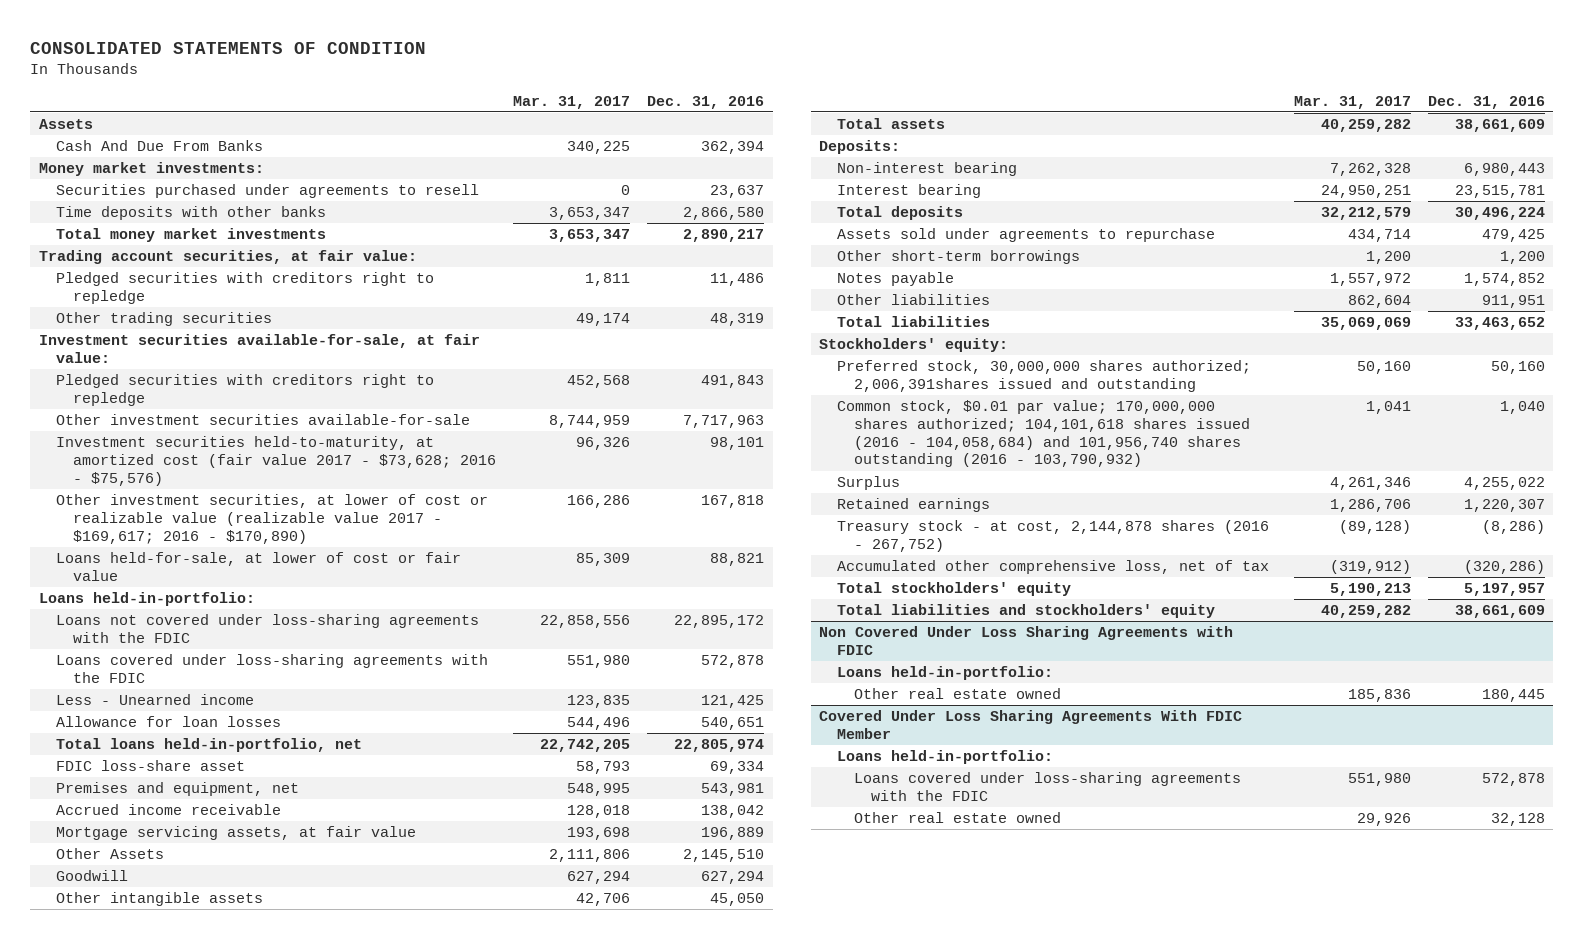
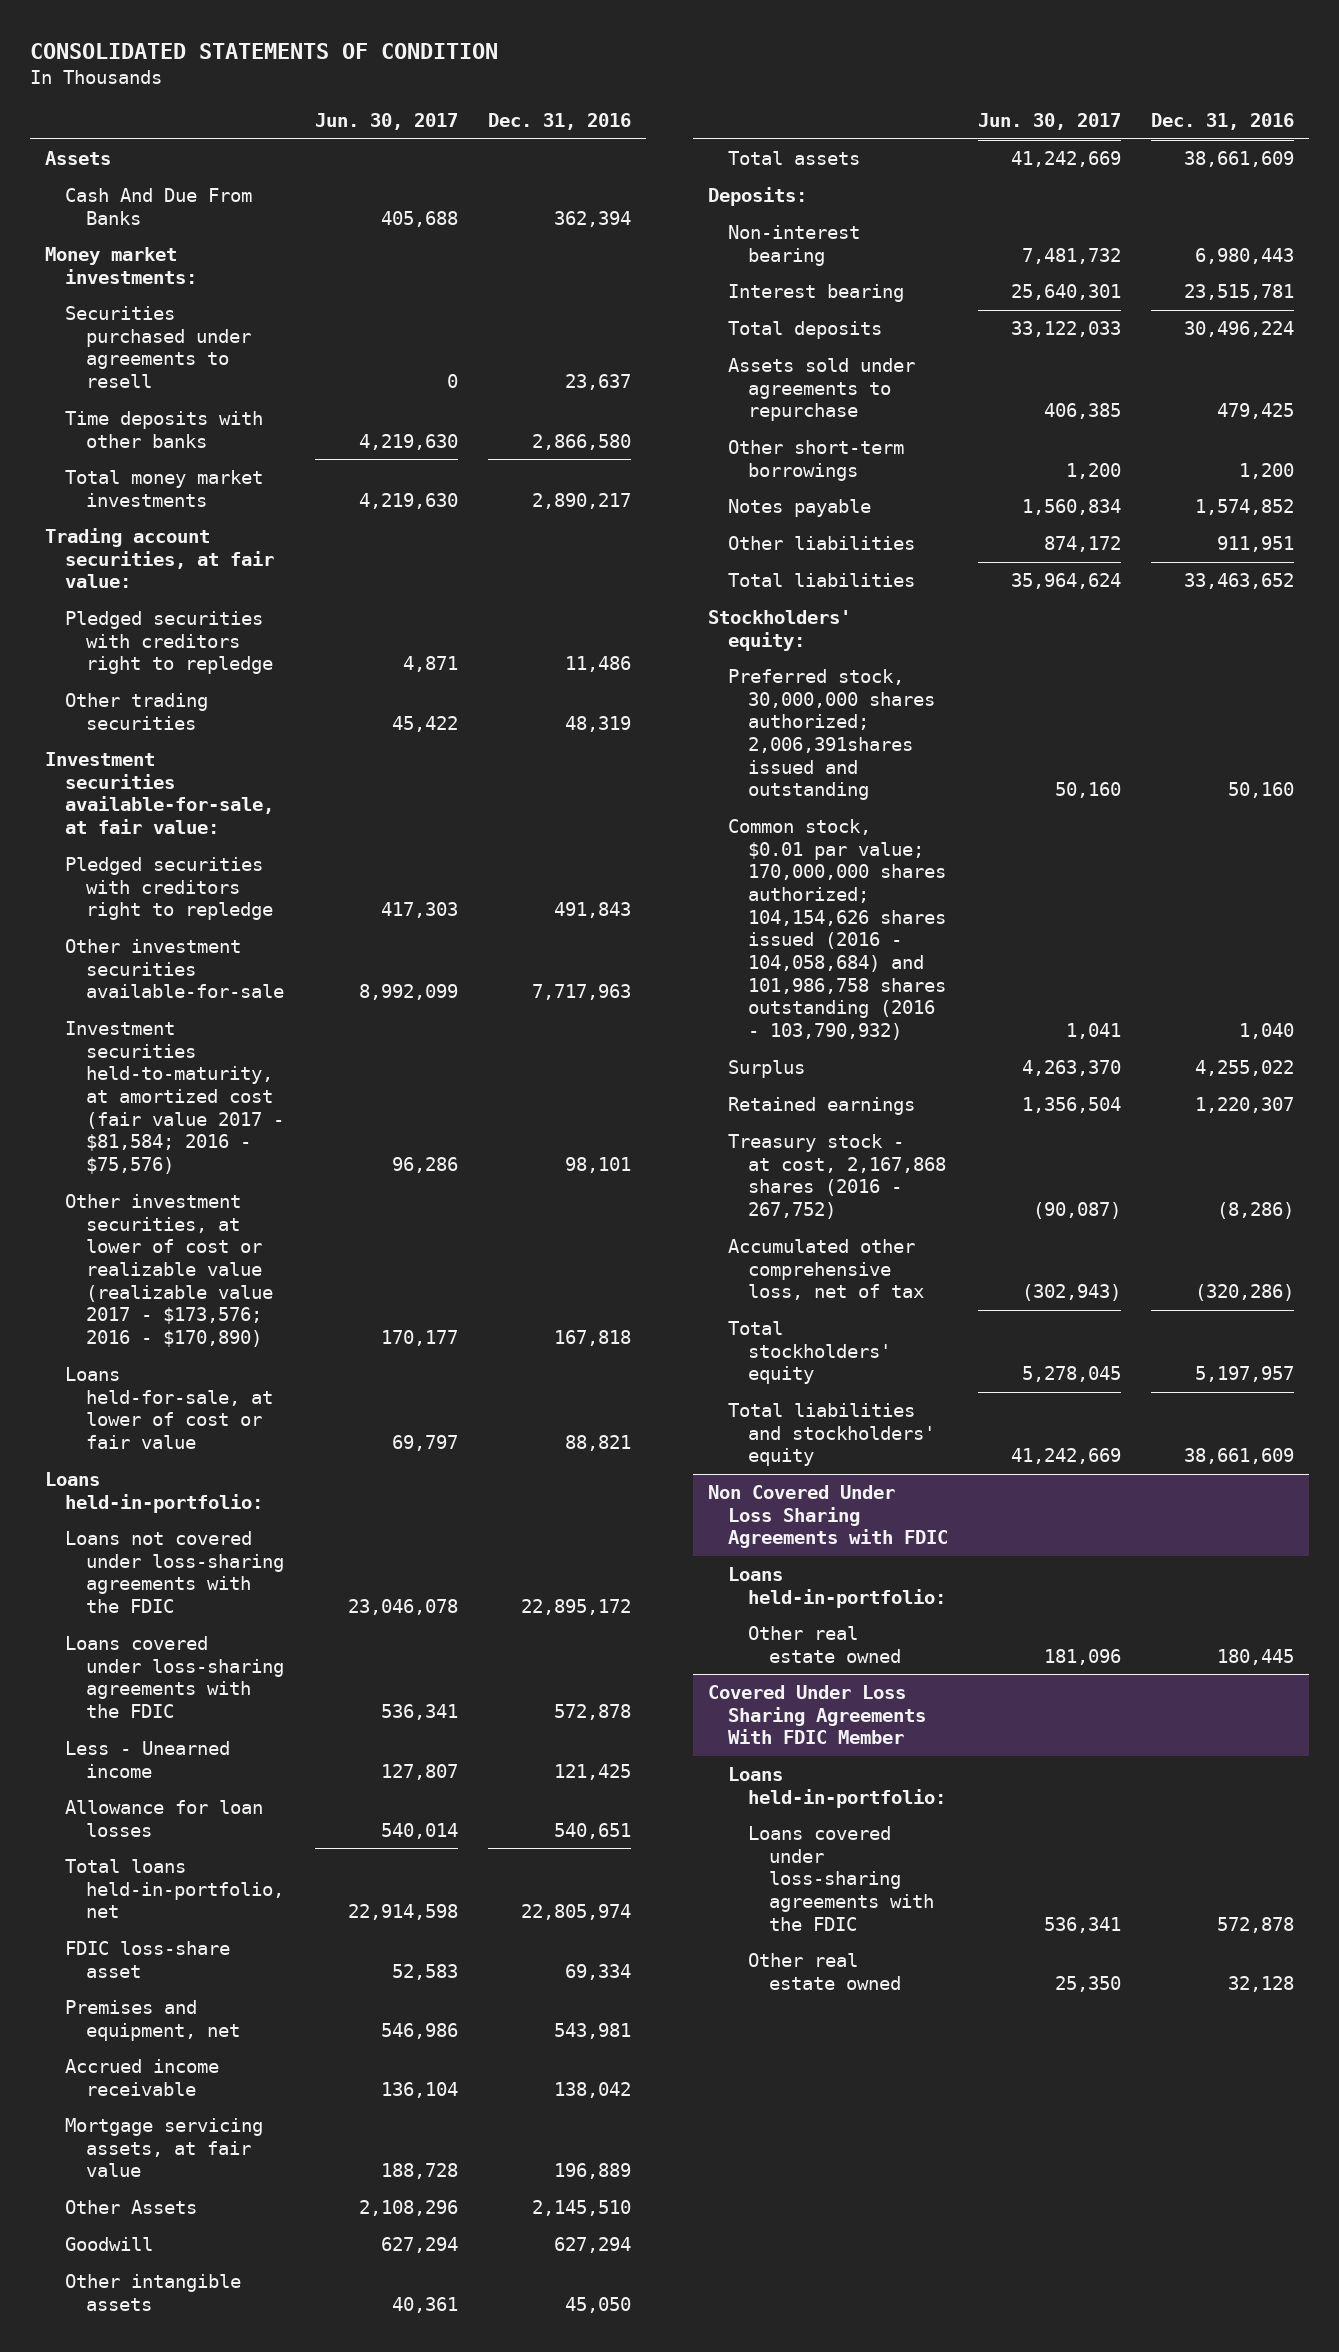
[513,95,631,109] Mar. 31, 2017 -> none
none -> [315,113,459,131] Jun. 30, 2017
[56,436,497,486] Investment securities held-to-maturity, at amortized cost (fair value 2017 - $73,628; 2016 - $75,576) -> [65,1021,284,1175] Investment securities held-to-maturity, at amortized cost (fair value 2017 - $81,584; 2016 - $75,576)
[56,494,489,544] Other investment securities, at lower of cost or realizable value (realizable value 2017 - $169,617; 2016 - $170,890) -> [65,1194,273,1348] Other investment securities, at lower of cost or realizable value (realizable value 2017 - $173,576; 2016 - $170,890)
[836,400,1250,468] Common stock, $0.01 par value; 170,000,000 shares authorized; 104,101,618 shares issued (2016 - 104,058,684) and 101,956,740 shares outstanding (2016 - 103,790,932) -> [727,819,947,1041] Common stock, $0.01 par value; 170,000,000 shares authorized; 104,154,626 shares issued (2016 - 104,058,684) and 101,986,758 shares outstanding (2016 - 103,790,932)
[836,520,1269,552] Treasury stock - at cost, 2,144,878 shares (2016 - 267,752) -> [727,1134,947,1220] Treasury stock - at cost, 2,167,868 shares (2016 - 267,752)

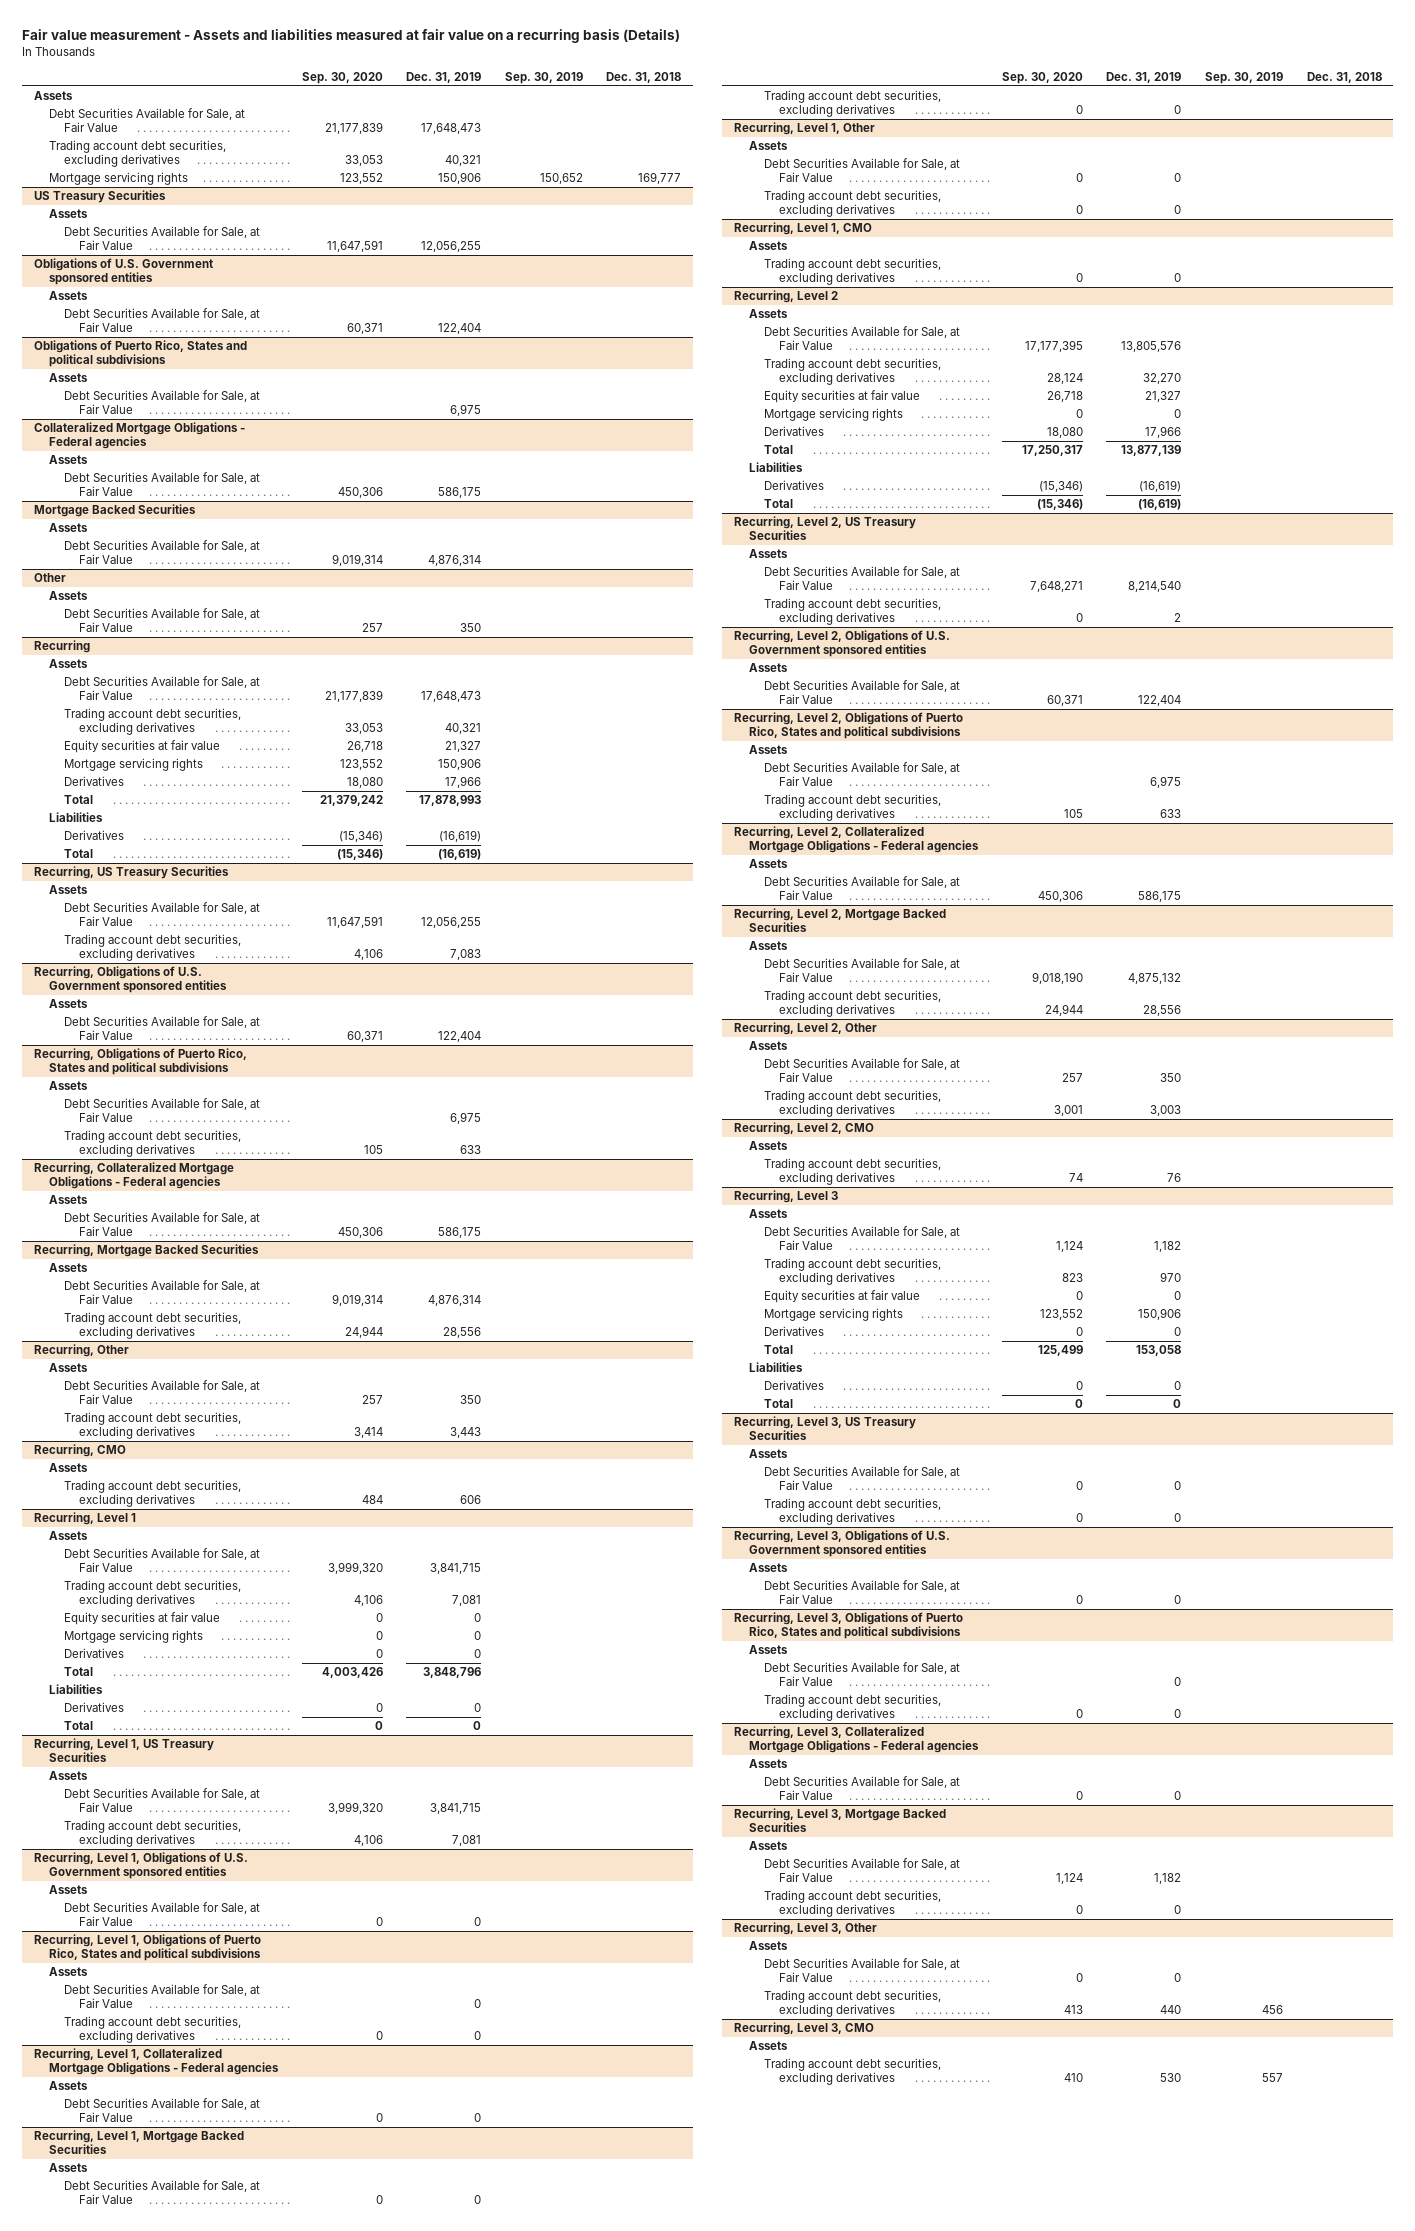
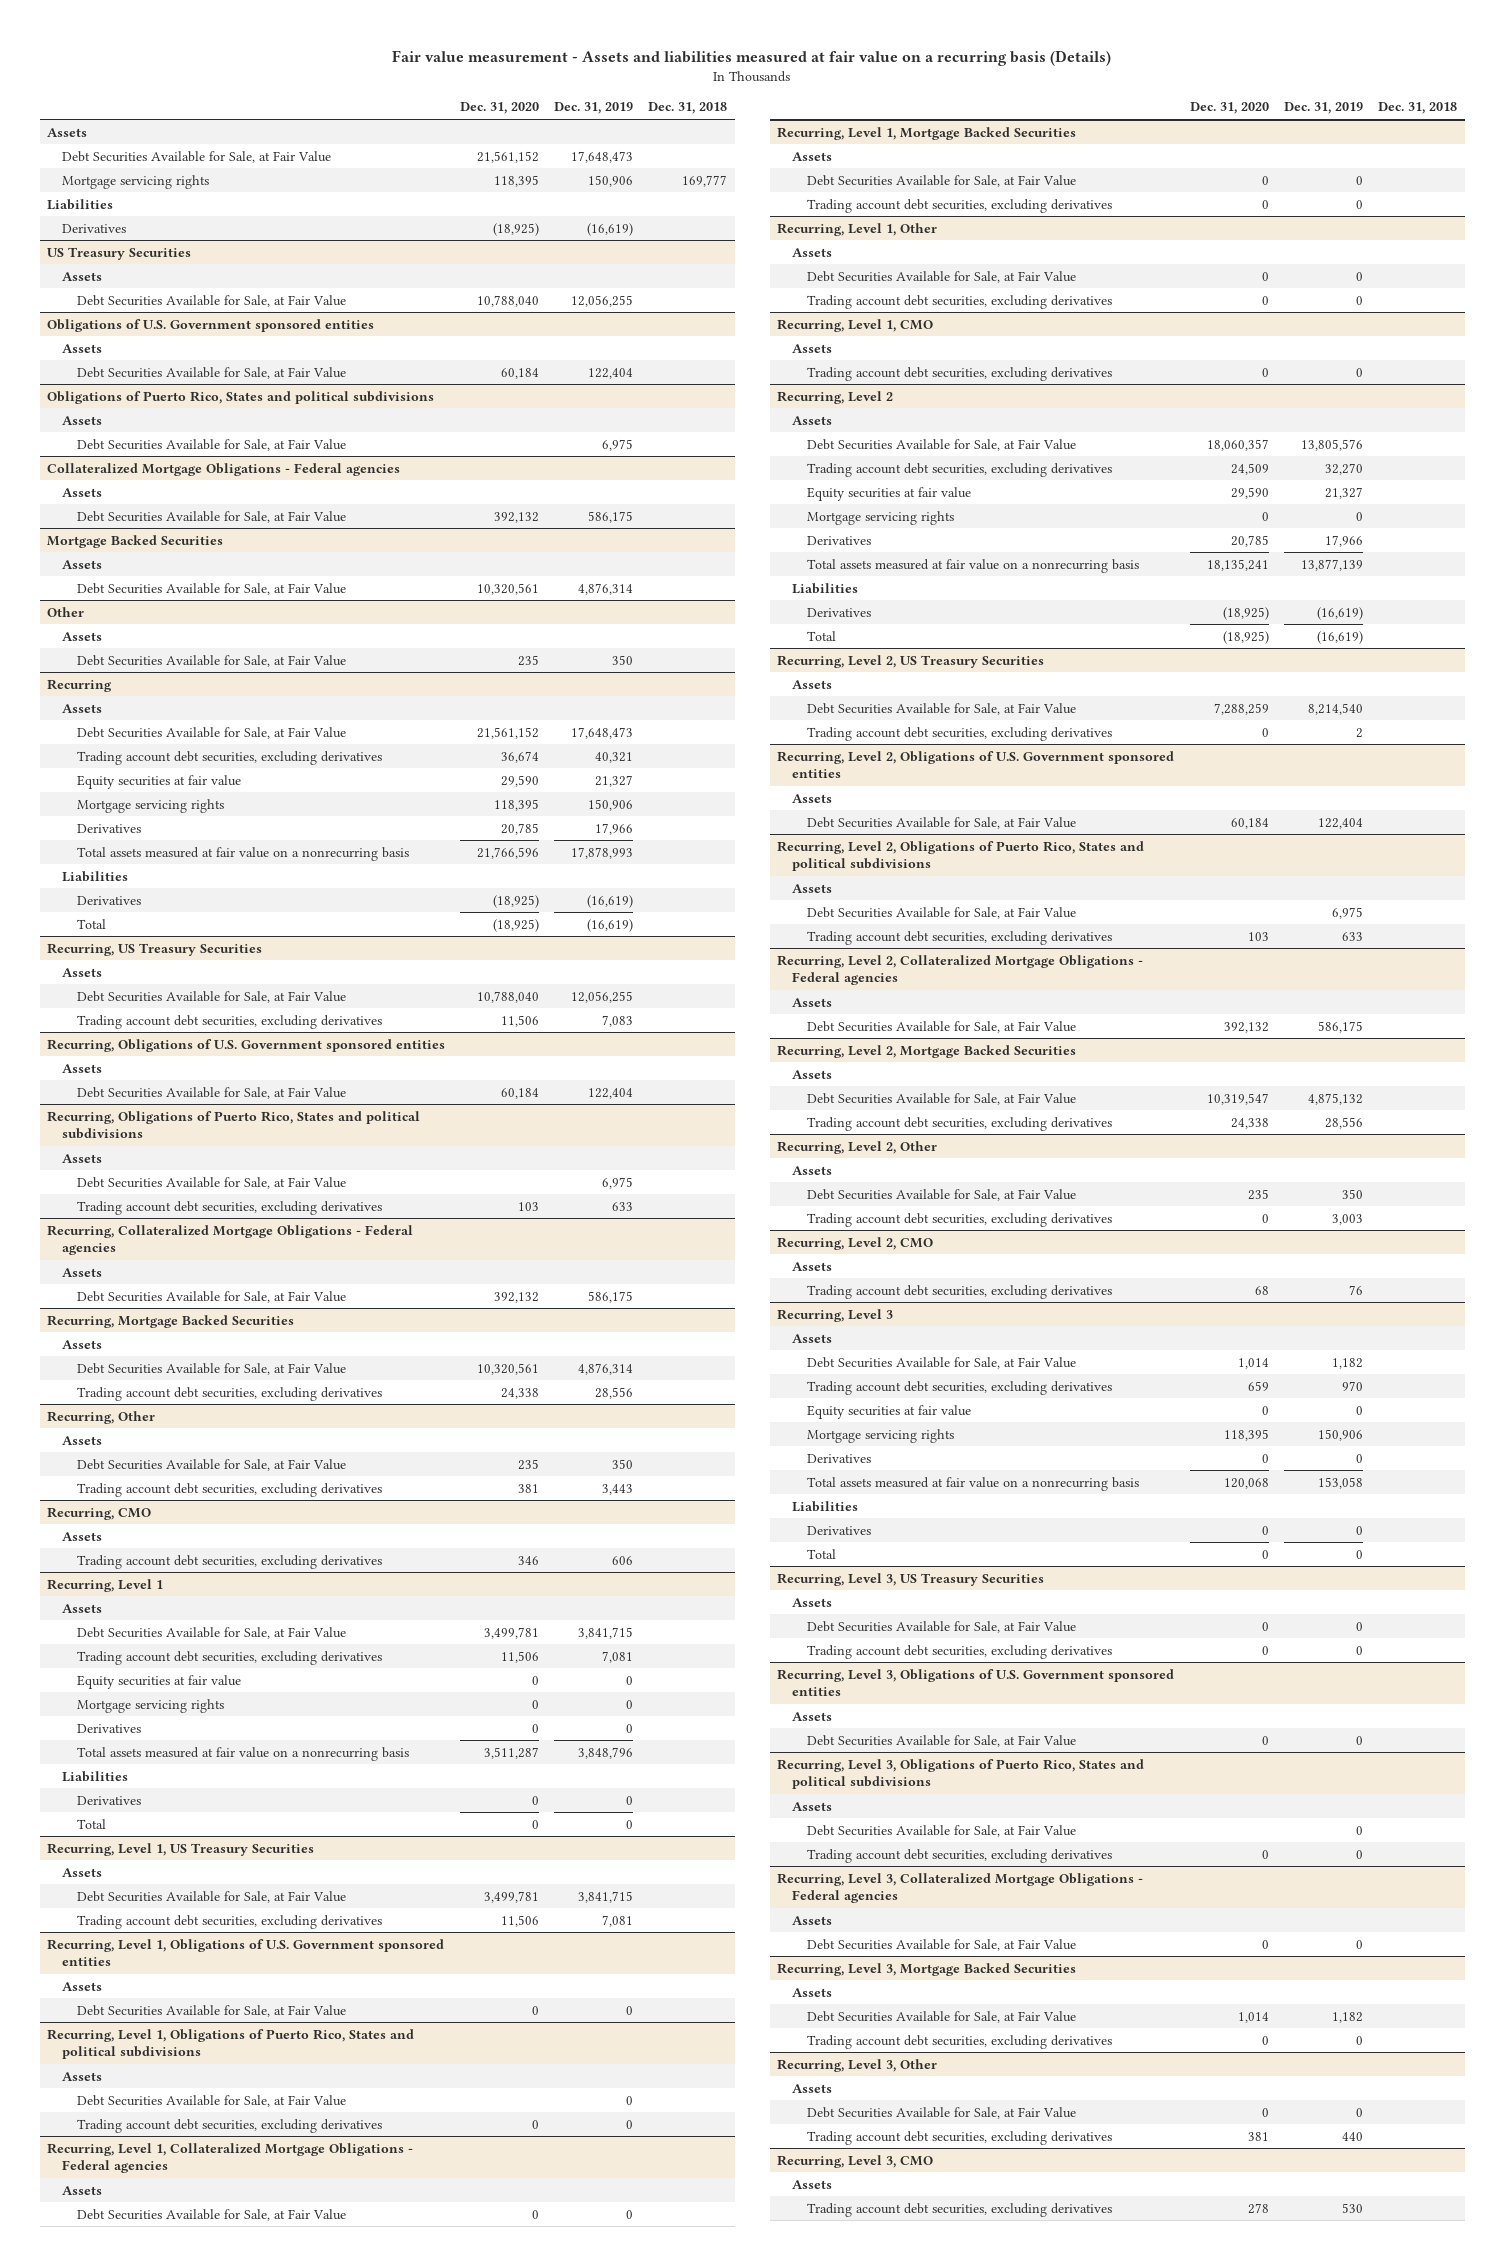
[301,71,383,84] Sep. 30, 2020 -> none
[504,71,583,84] Sep. 30, 2019 -> none
none -> [460,102,540,115] Dec. 31, 2020
[48,140,226,168] Trading account debt securities, excluding derivatives -> none
none -> [47,198,114,210] Liabilities
none -> [62,223,127,233] Derivatives
[64,795,94,805] Total -> [77,846,410,861] Total assets measured at fair value on a nonrecurring basis
[64,1667,94,1677] Total -> [77,1746,410,1761] Total assets measured at fair value on a nonrecurring basis
[764,445,794,455] Total -> [807,558,1140,573] Total assets measured at fair value on a nonrecurring basis
[764,1345,794,1355] Total -> [807,1476,1140,1491] Total assets measured at fair value on a nonrecurring basis

